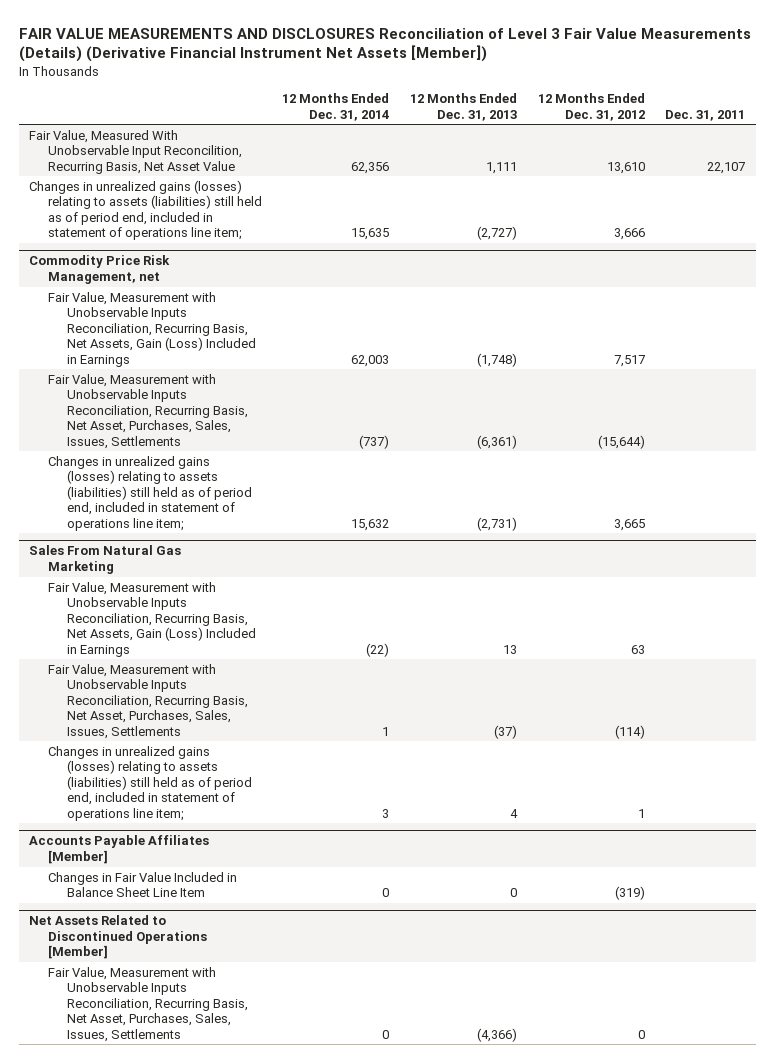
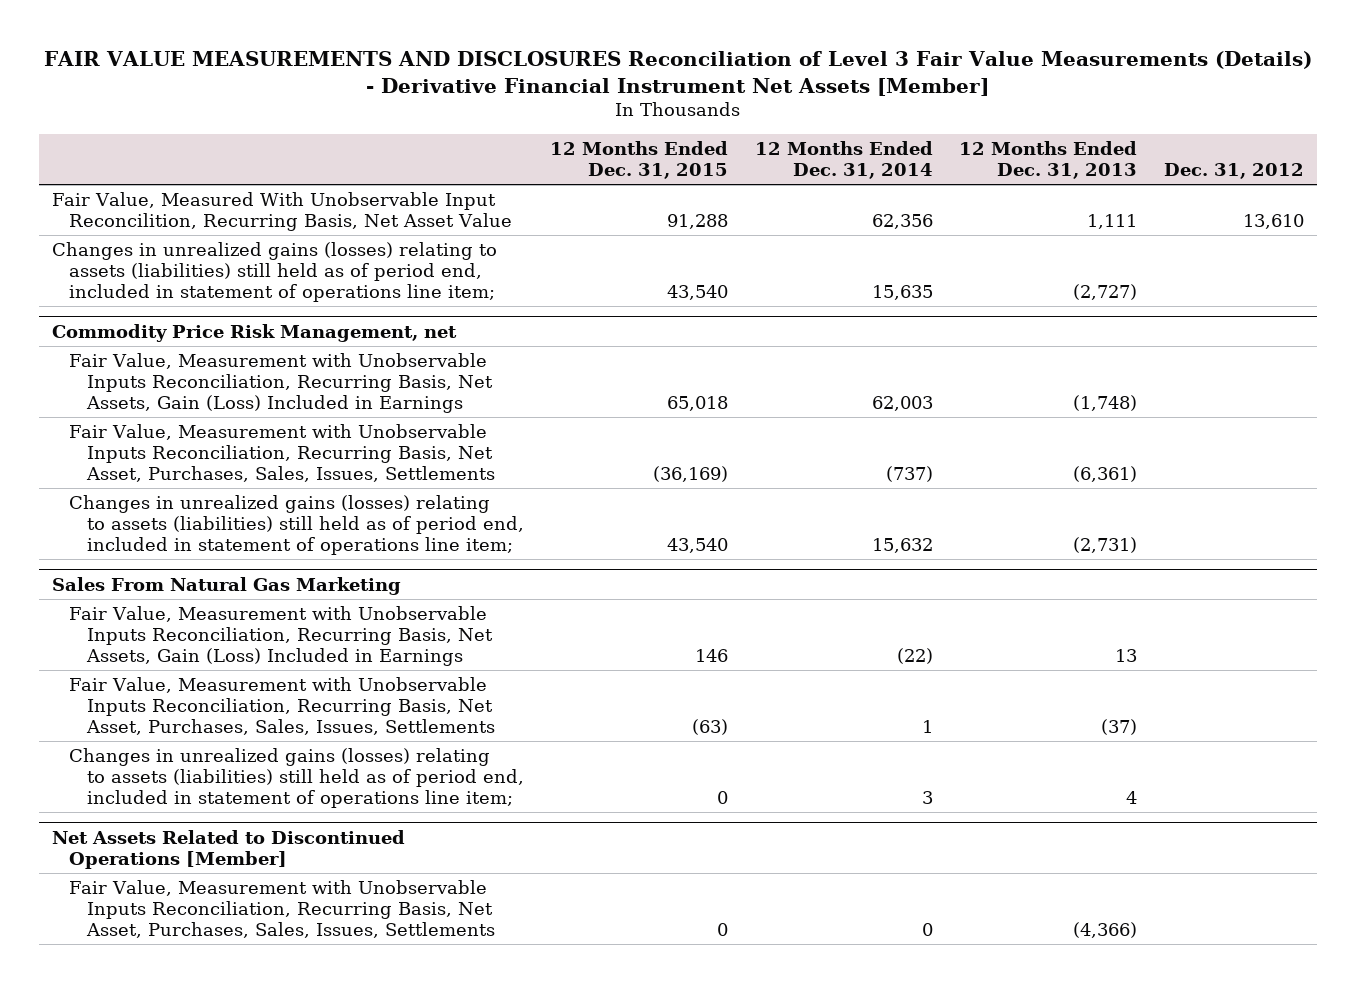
[18,27,751,63] FAIR VALUE MEASUREMENTS AND DISCLOSURES Reconciliation of Level 3 Fair Value Measurements (Details) (Derivative Financial Instrument Net Assets [Member]) -> [44,50,1313,96] FAIR VALUE MEASUREMENTS AND DISCLOSURES Reconciliation of Level 3 Fair Value Measurements (Details) - Derivative Financial Instrument Net Assets [Member]
[537,93,645,121] 12 Months Ended Dec. 31, 2012 -> none
[665,109,746,121] Dec. 31, 2011 -> none
none -> [550,140,729,179] 12 Months Ended Dec. 31, 2015
none -> [1164,162,1305,179] Dec. 31, 2012
[28,835,209,864] Accounts Payable Affiliates [Member] -> none
[47,871,237,898] Changes in Fair Value Included in Balance Sheet Line Item -> none

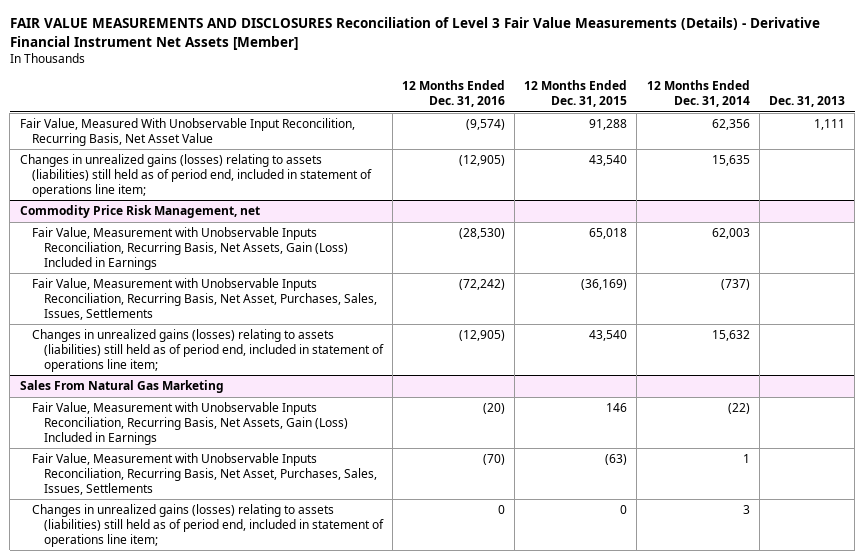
[959,140,1138,179] 12 Months Ended Dec. 31, 2013 -> none
[1164,162,1305,179] Dec. 31, 2012 -> none
none -> [401,80,505,108] 12 Months Ended Dec. 31, 2016
none -> [769,96,846,108] Dec. 31, 2013
[52,829,406,869] Net Assets Related to Discontinued Operations [Member] -> none
[69,879,495,939] Fair Value, Measurement with Unobservable Inputs Reconciliation, Recurring Basis, Net Asset, Purchases, Sales, Issues, Settlements -> none

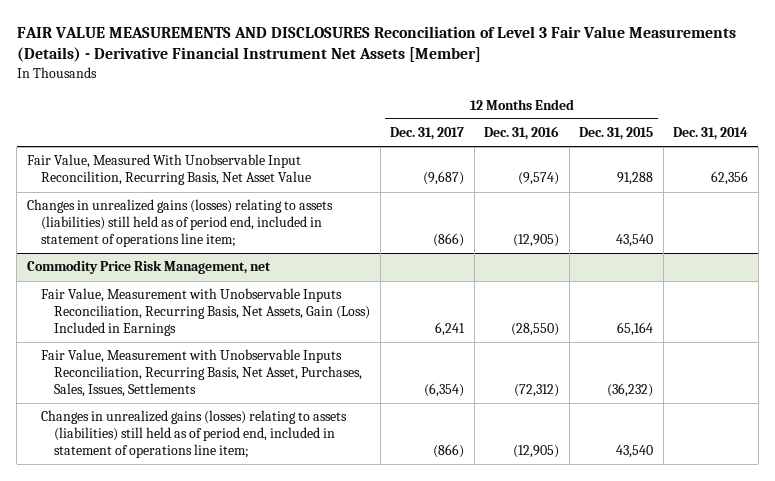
[646,80,750,108] 12 Months Ended Dec. 31, 2014 -> none
[769,96,846,108] Dec. 31, 2013 -> none
none -> [390,127,465,141] Dec. 31, 2017
none -> [673,127,749,141] Dec. 31, 2014
[458,228,505,240] (28,530) -> [511,323,560,337] (28,550)
[589,228,628,240] 65,018 -> [617,322,654,337] 65,164
[458,279,505,291] (72,242) -> [514,384,560,398] (72,312)
[581,279,628,291] (36,169) -> [607,383,654,398] (36,232)
[19,380,224,394] Sales From Natural Gas Marketing -> none
[31,402,348,445] Fair Value, Measurement with Unobservable Inputs Reconciliation, Recurring Basis, Net Assets, Gain (Loss) Included in Earnings -> none
[31,453,377,495] Fair Value, Measurement with Unobservable Inputs Reconciliation, Recurring Basis, Net Asset, Purchases, Sales, Issues, Settlements -> none
[31,504,384,547] Changes in unrealized gains (losses) relating to assets (liabilities) still held as of period end, included in statement of operations line item; -> none

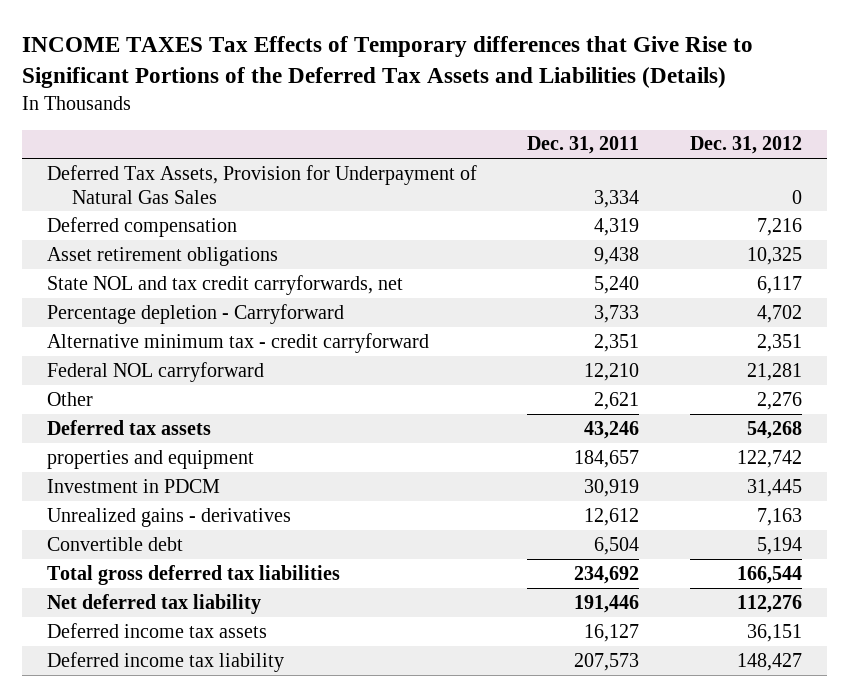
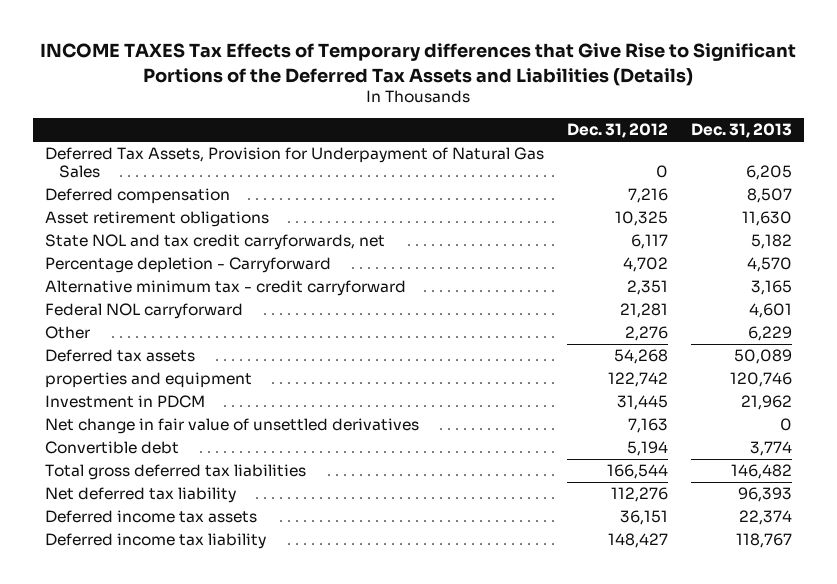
[527,136,640,155] Dec. 31, 2011 -> none
none -> [691,123,793,139] Dec. 31, 2013
[46,507,291,527] Unrealized gains - derivatives -> [44,418,419,435] Net change in fair value of unsettled derivatives

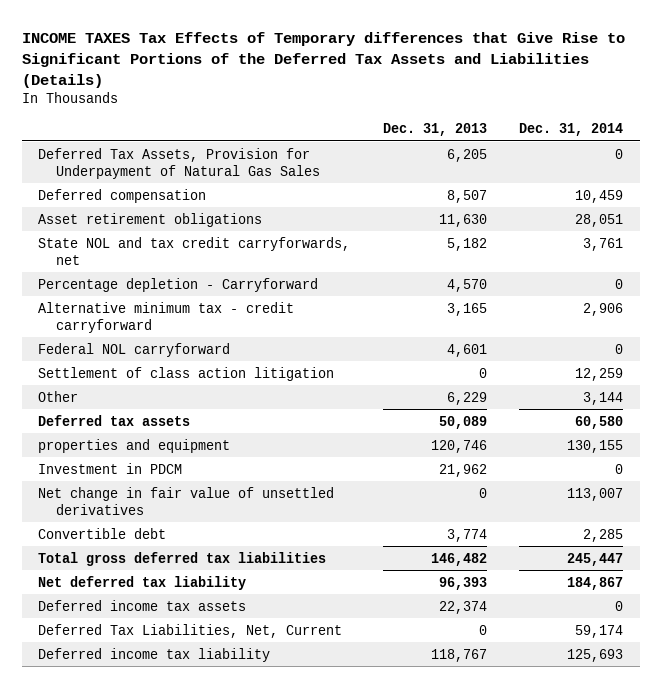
[566,123,668,139] Dec. 31, 2012 -> none
none -> [519,123,624,137] Dec. 31, 2014
none -> [38,366,335,381] Settlement of class action litigation
none -> [38,623,343,638] Deferred Tax Liabilities, Net, Current

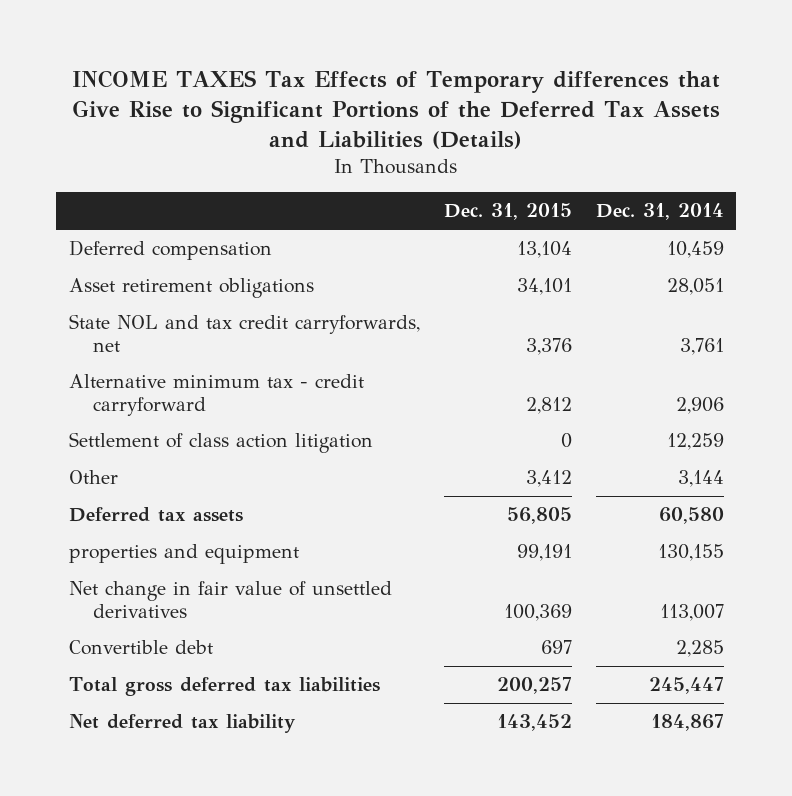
[382,123,487,137] Dec. 31, 2013 -> none
none -> [443,203,572,221] Dec. 31, 2015
[38,147,320,179] Deferred Tax Assets, Provision for Underpayment of Natural Gas Sales -> none
[38,277,319,292] Percentage depletion - Carryforward -> none
[38,342,231,357] Federal NOL carryforward -> none
[38,462,183,474] Investment in PDCM -> none
[38,599,247,611] Deferred income tax assets -> none
[38,623,343,638] Deferred Tax Liabilities, Net, Current -> none
[38,647,271,662] Deferred income tax liability -> none

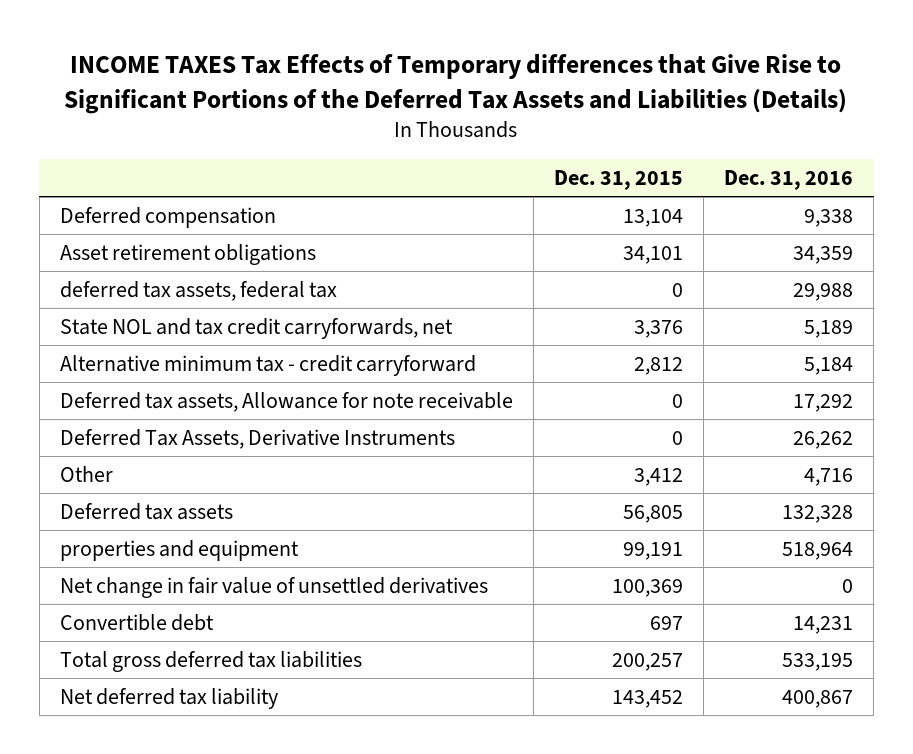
[595,203,724,221] Dec. 31, 2014 -> none
none -> [724,170,854,191] Dec. 31, 2016
none -> [59,280,337,301] deferred tax assets, federal tax
[68,432,373,454] Settlement of class action litigation -> none
none -> [59,391,513,412] Deferred tax assets, Allowance for note receivable
none -> [59,428,455,449] Deferred Tax Assets, Derivative Instruments

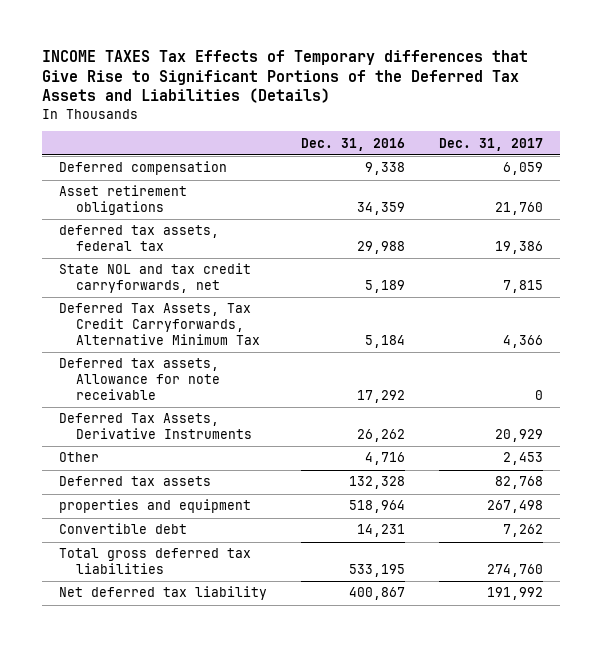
[553,170,683,191] Dec. 31, 2015 -> none
none -> [439,137,544,151] Dec. 31, 2017
[59,354,476,376] Alternative minimum tax - credit carryforward -> [59,303,260,345] Deferred Tax Assets, Tax Credit Carryforwards, Alternative Minimum Tax
[59,576,488,598] Net change in fair value of unsettled derivatives -> none

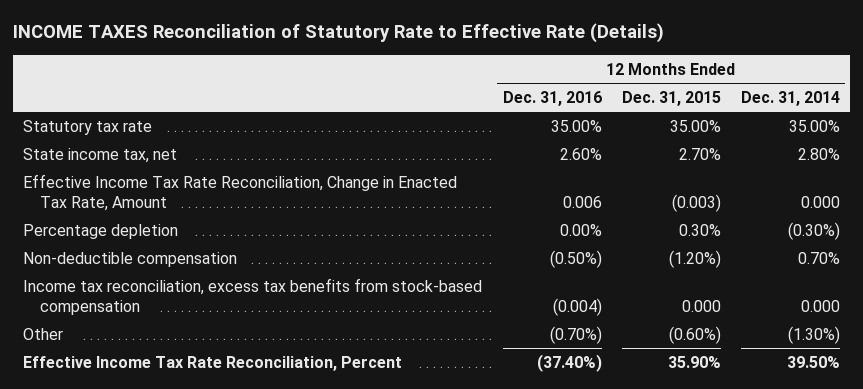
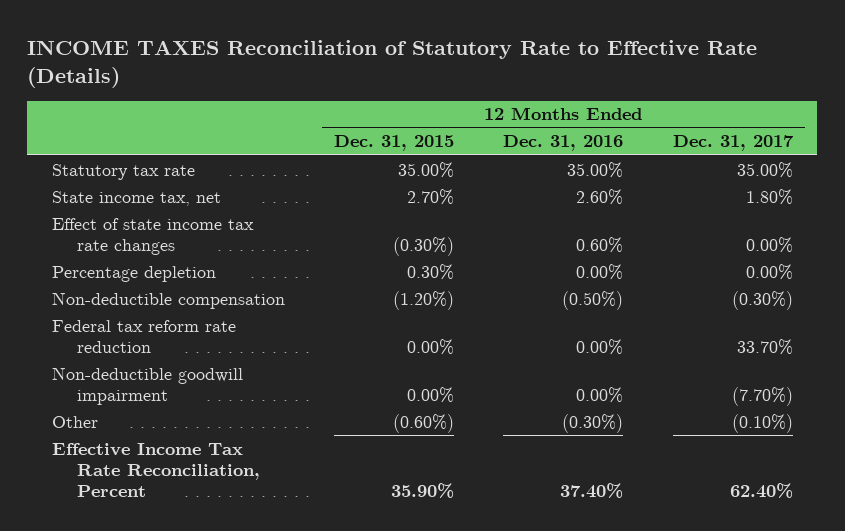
[741,90,841,106] Dec. 31, 2014 -> none
none -> [672,135,794,152] Dec. 31, 2017
[23,173,458,211] Effective Income Tax Rate Reconciliation, Change in Enacted Tax Rate, Amount -> none
none -> [52,217,255,255] Effect of state income tax rate changes
[23,277,483,315] Income tax reconciliation, excess tax benefits from stock-based compensation -> none
none -> [52,319,237,353] Federal tax reform rate reduction
none -> [52,366,244,405] Non-deductible goodwill impairment
[549,325,602,344] (0.70%) -> [562,413,624,433] (0.30%)
[536,353,602,372] (37.40%) -> [560,482,624,498] 37.40%

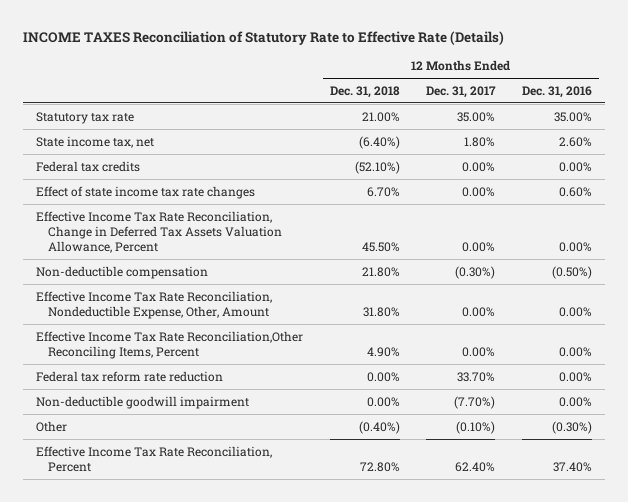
[334,135,455,152] Dec. 31, 2015 -> none
none -> [329,85,400,98] Dec. 31, 2018
none -> [36,160,141,172] Federal tax credits
[52,265,217,282] Percentage depletion -> none
none -> [36,210,283,254] Effective Income Tax Rate Reconciliation, Change in Deferred Tax Assets Valuation Allowance, Percent
none -> [36,290,273,319] Effective Income Tax Rate Reconciliation, Nondeductible Expense, Other, Amount
none -> [36,330,304,359] Effective Income Tax Rate Reconciliation,Other Reconciling Items, Percent

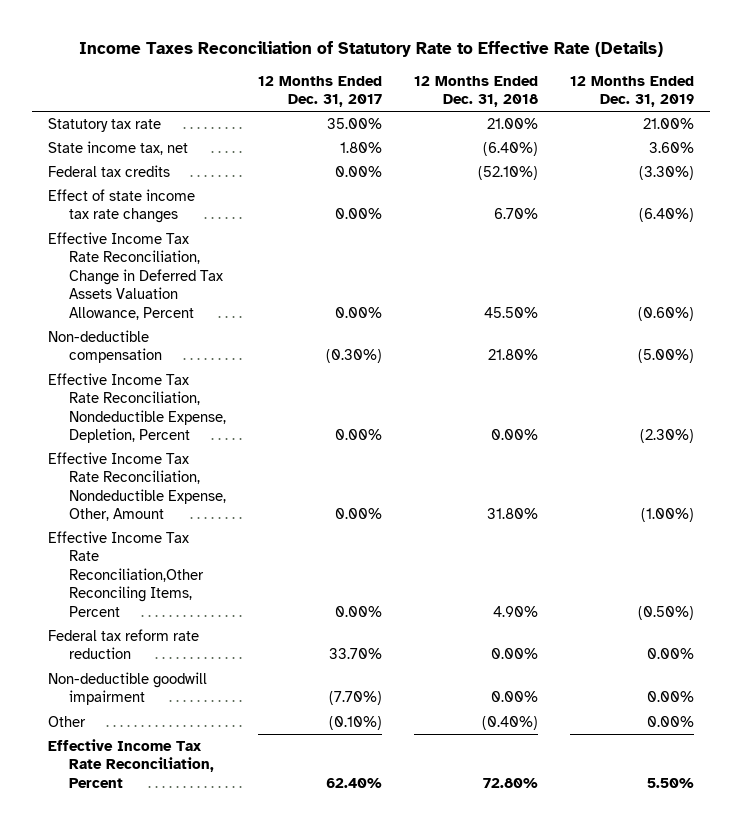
[23,30,505,45] INCOME TAXES Reconciliation of Statutory Rate to Effective Rate (Details) -> [78,41,663,58] Income Taxes Reconciliation of Statutory Rate to Effective Rate (Details)
[521,85,592,98] Dec. 31, 2016 -> none
none -> [570,75,695,108] 12 Months Ended Dec. 31, 2019
none -> [47,373,227,444] Effective Income Tax Rate Reconciliation, Nondeductible Expense, Depletion, Percent

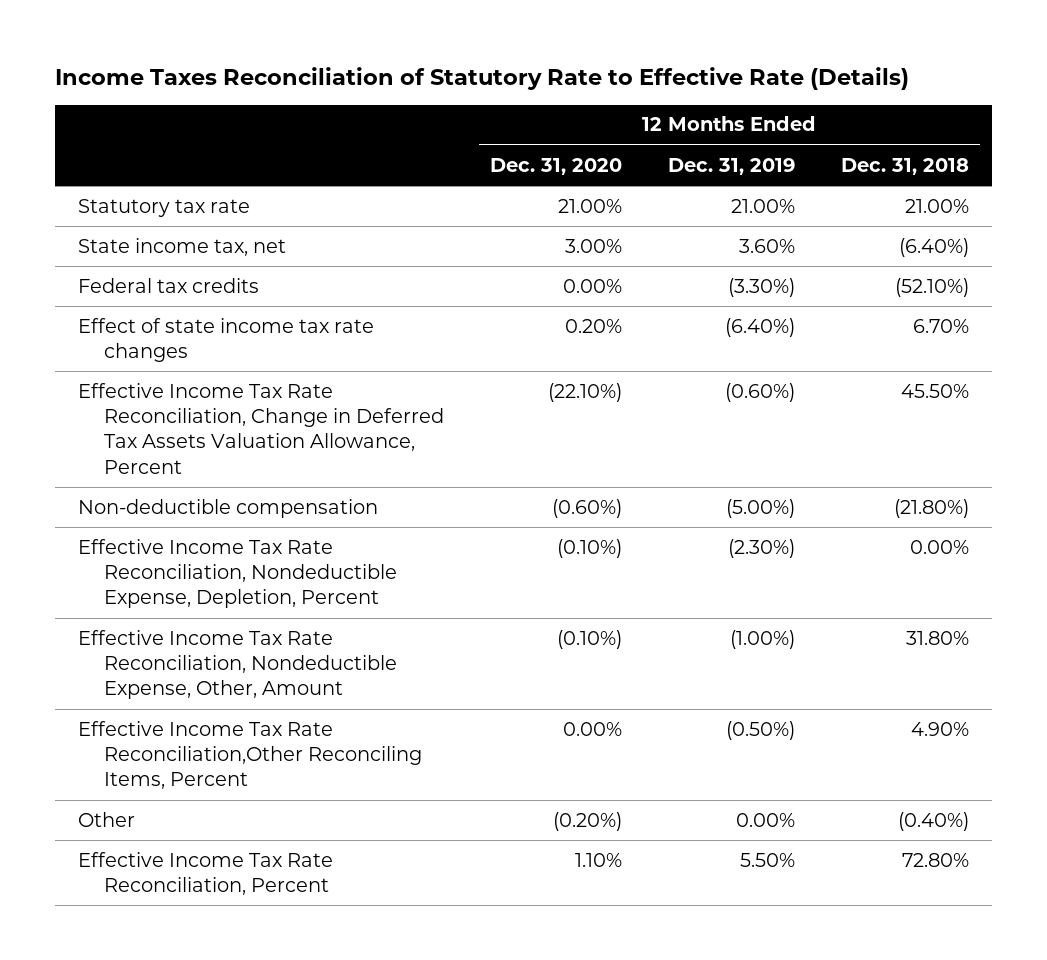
[258,75,383,108] 12 Months Ended Dec. 31, 2017 -> none
none -> [490,157,623,175] Dec. 31, 2020
[488,349,539,361] 21.80% -> [893,498,969,518] (21.80%)
[47,629,199,660] Federal tax reform rate reduction -> none
[47,672,207,706] Non-deductible goodwill impairment -> none

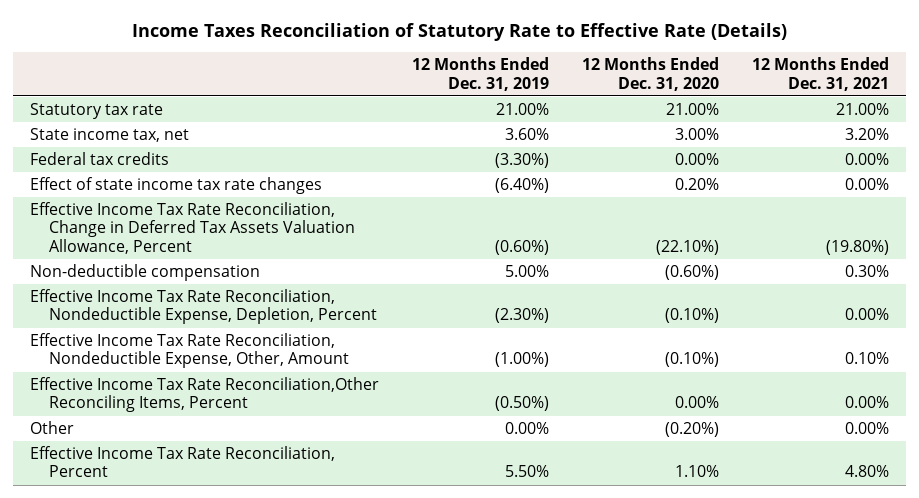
[840,157,969,175] Dec. 31, 2018 -> none
none -> [752,57,890,91] 12 Months Ended Dec. 31, 2021
[725,498,795,518] (5.00%) -> [504,265,549,278] 5.00%

